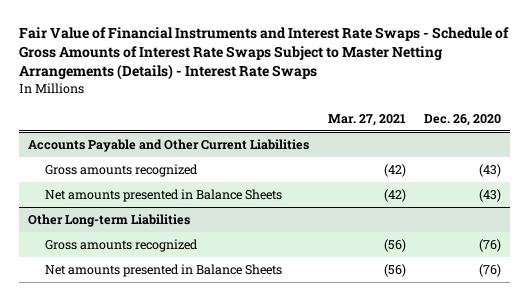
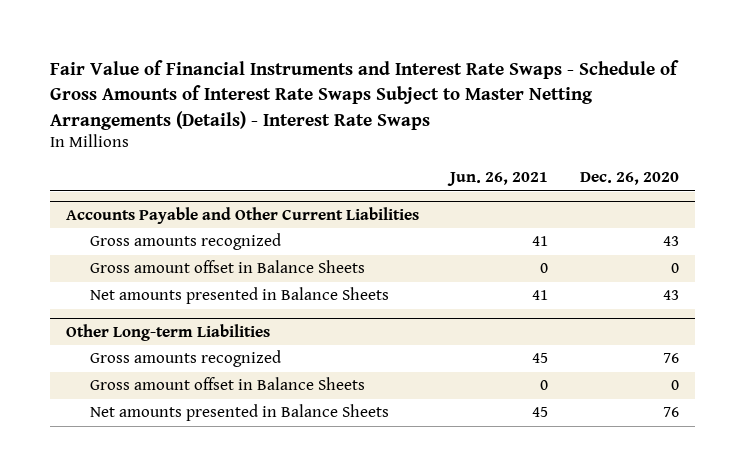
[327,113,406,126] Mar. 27, 2021 -> none
none -> [447,172,549,187] Jun. 26, 2021
[479,164,502,178] (43) -> [663,236,680,247] 43
none -> [89,260,365,274] Gross amount offset in Balance Sheets
[479,189,502,203] (43) -> [663,290,680,301] 43
[479,239,502,253] (76) -> [663,353,680,364] 76
none -> [89,377,365,391] Gross amount offset in Balance Sheets
[479,264,502,278] (76) -> [663,407,680,418] 76

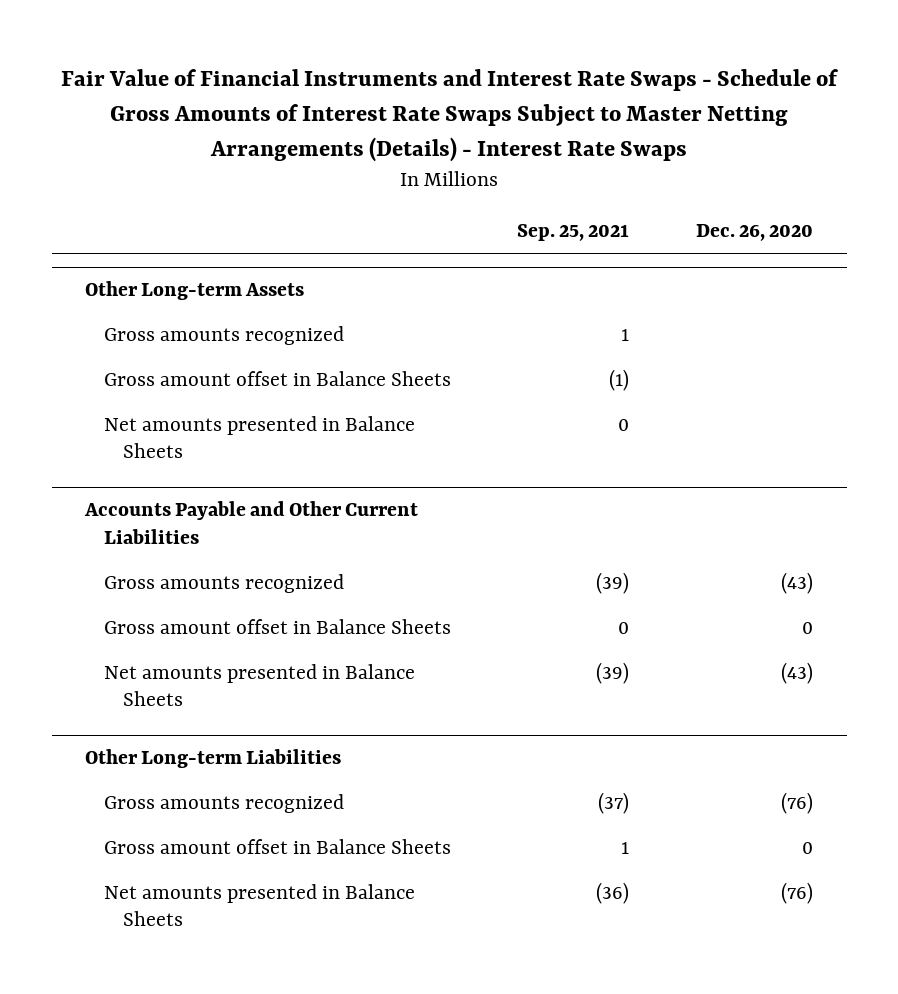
[447,172,549,187] Jun. 26, 2021 -> none
none -> [517,224,630,242] Sep. 25, 2021
none -> [84,281,304,301] Other Long-term Assets
none -> [103,325,344,345] Gross amounts recognized
none -> [103,370,451,386] Gross amount offset in Balance Sheets
none -> [103,415,415,459] Net amounts presented in Balance Sheets
[663,236,680,247] 43 -> [781,571,814,594] (43)
[663,290,680,301] 43 -> [781,661,814,684] (43)
[663,353,680,364] 76 -> [781,791,814,814] (76)
[663,407,680,418] 76 -> [781,881,814,904] (76)

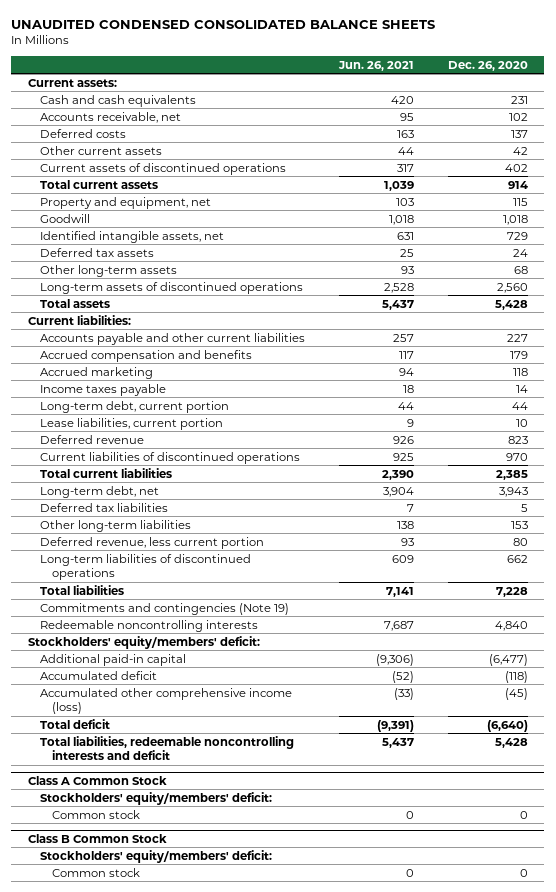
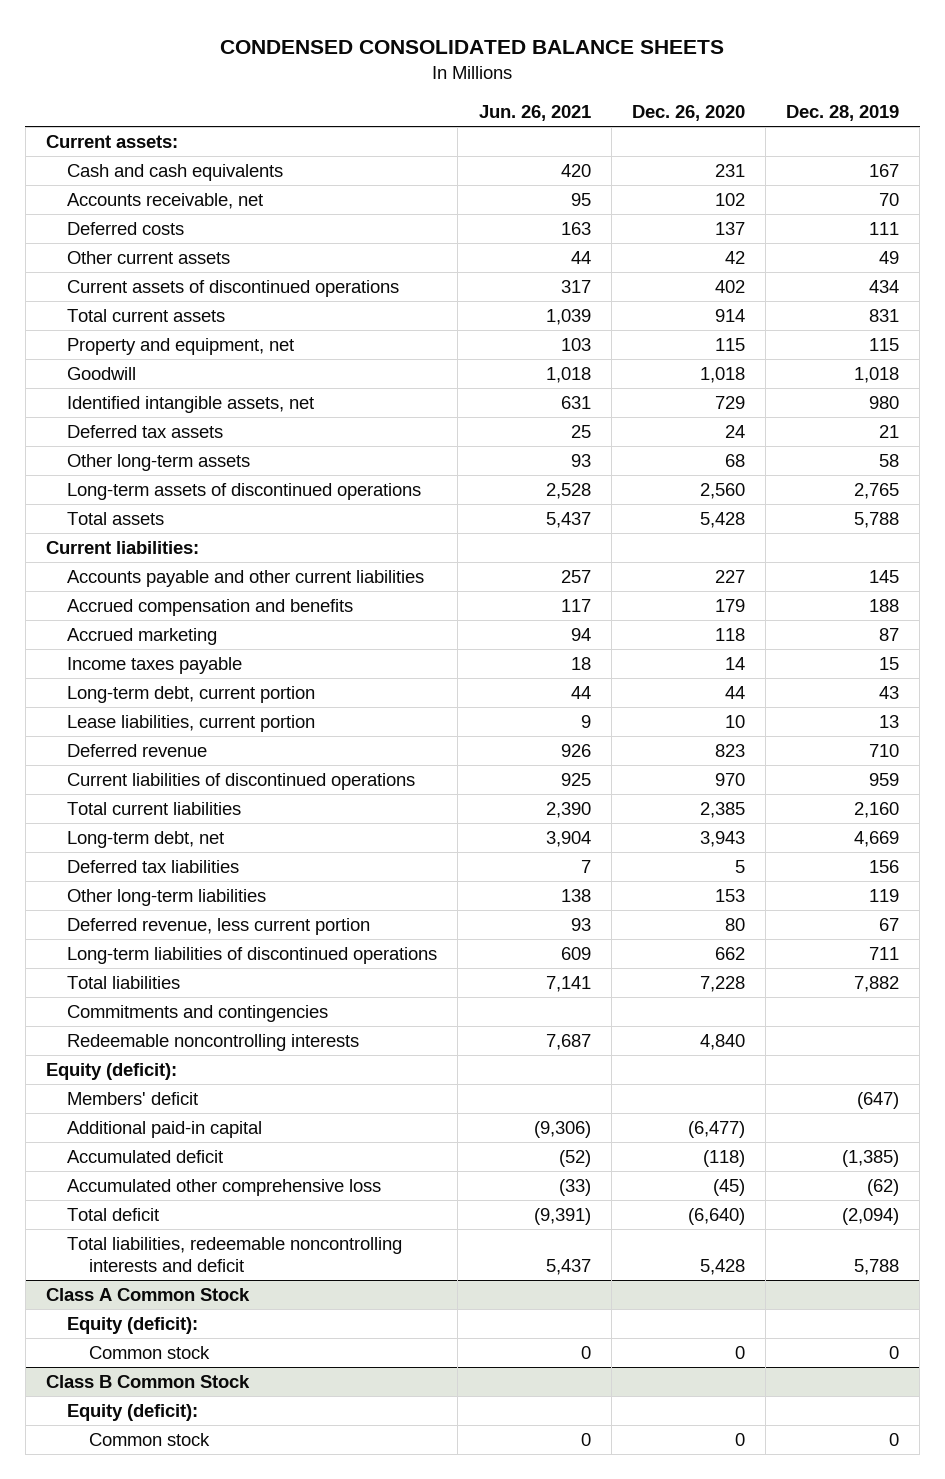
[11,20,436,30] UNAUDITED CONDENSED CONSOLIDATED BALANCE SHEETS -> [220,39,725,54] CONDENSED CONSOLIDATED BALANCE SHEETS
none -> [786,104,900,121] Dec. 28, 2019
[40,602,290,615] Commitments and contingencies (Note 19) -> [67,1004,329,1022] Commitments and contingencies
[28,635,261,649] Stockholders' equity/members' deficit: -> [45,1062,177,1080] Equity (deficit):
none -> [67,1091,199,1105] Members' deficit
[40,687,293,714] Accumulated other comprehensive income (loss) -> [67,1178,382,1196] Accumulated other comprehensive loss
[40,791,273,805] Stockholders' equity/members' deficit: -> [67,1316,199,1334] Equity (deficit):
[40,849,273,863] Stockholders' equity/members' deficit: -> [67,1403,199,1421] Equity (deficit):

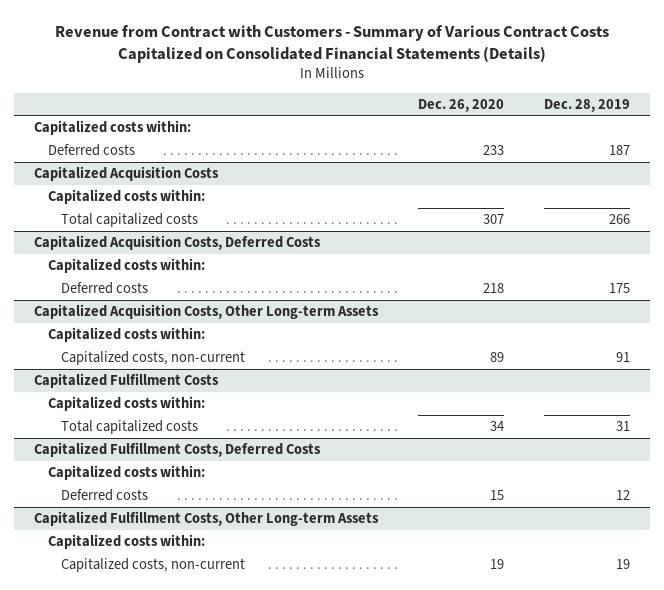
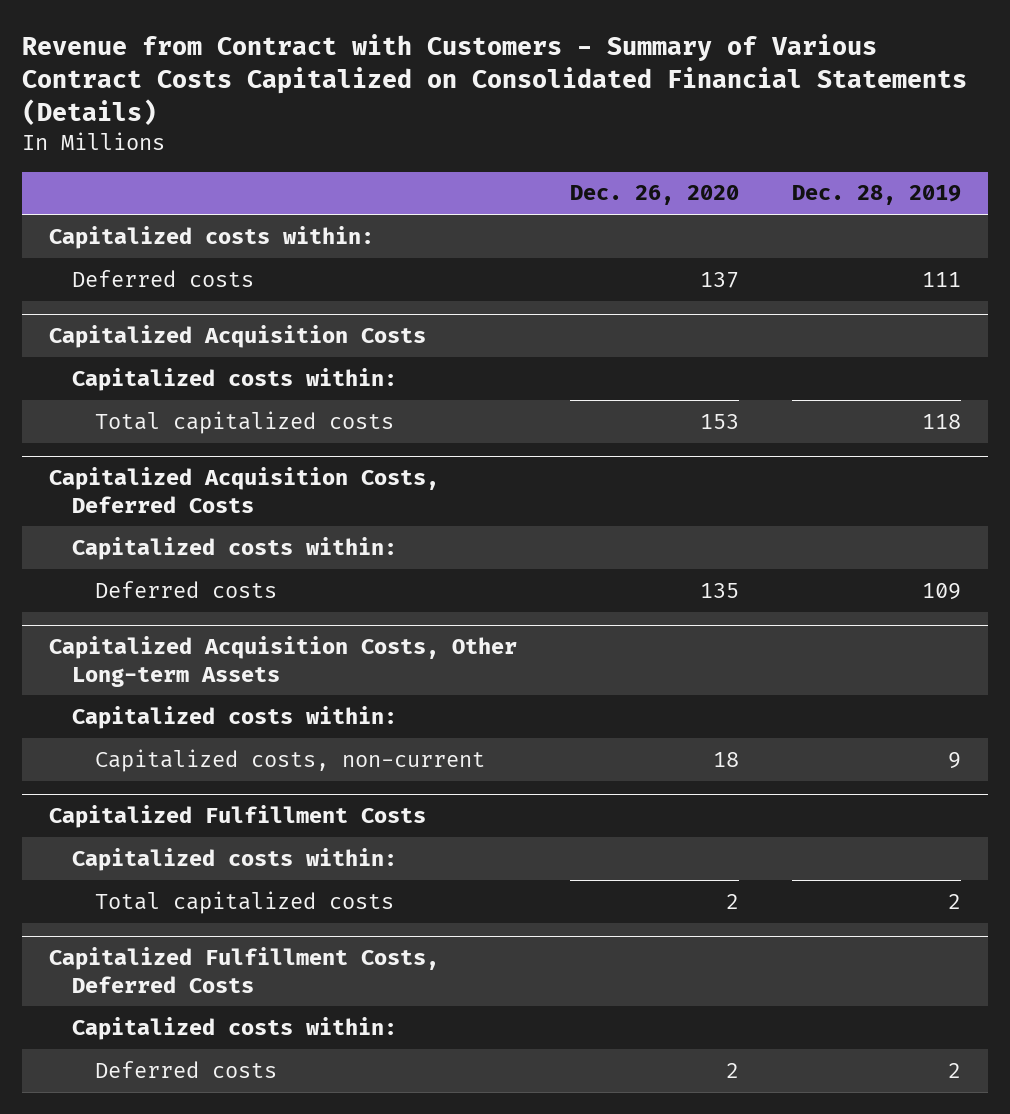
[483,145,505,156] 233 -> [699,271,739,288] 137
[608,145,630,156] 187 -> [922,271,962,287] 111
[483,214,505,225] 307 -> [699,413,739,429] 153
[608,214,630,225] 266 -> [922,413,962,429] 118
[483,283,505,294] 218 -> [699,582,739,598] 135
[608,283,630,294] 175 -> [922,582,962,600] 109
[490,352,505,363] 89 -> [712,751,739,767] 18
[615,352,630,363] 91 -> [948,751,962,769] 9
[490,421,505,432] 34 -> [725,893,739,909] 2
[615,421,630,432] 31 -> [948,893,962,909] 2
[34,511,380,527] Capitalized Fulfillment Costs, Other Long-term Assets -> none
[47,534,205,550] Capitalized costs within: -> none
[60,558,245,573] Capitalized costs, non-current -> none
[490,490,505,501] 15 -> [725,1062,739,1078] 2
[615,490,630,501] 12 -> [948,1062,962,1078] 2

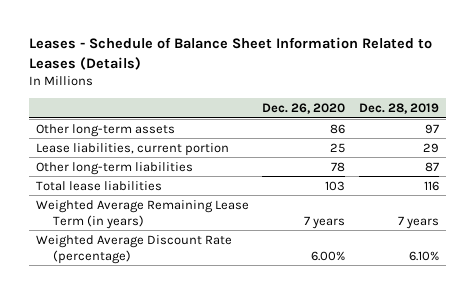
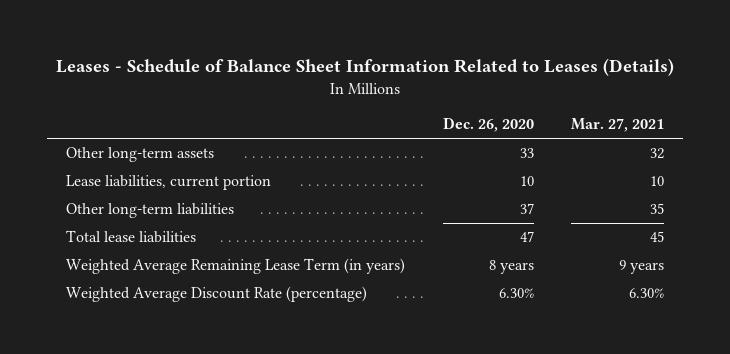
[359,102,440,114] Dec. 28, 2019 -> none
none -> [571,118,665,133] Mar. 27, 2021
[330,123,346,134] 86 -> [519,148,534,159] 33
[330,142,346,153] 25 -> [519,176,534,187] 10
[331,161,346,172] 78 -> [519,203,534,215] 37
[325,180,346,191] 103 -> [519,231,534,243] 47
[304,215,346,229] 7 years -> [488,260,534,275] 8 years
[311,250,346,261] 6.00% -> [498,288,534,299] 6.30%

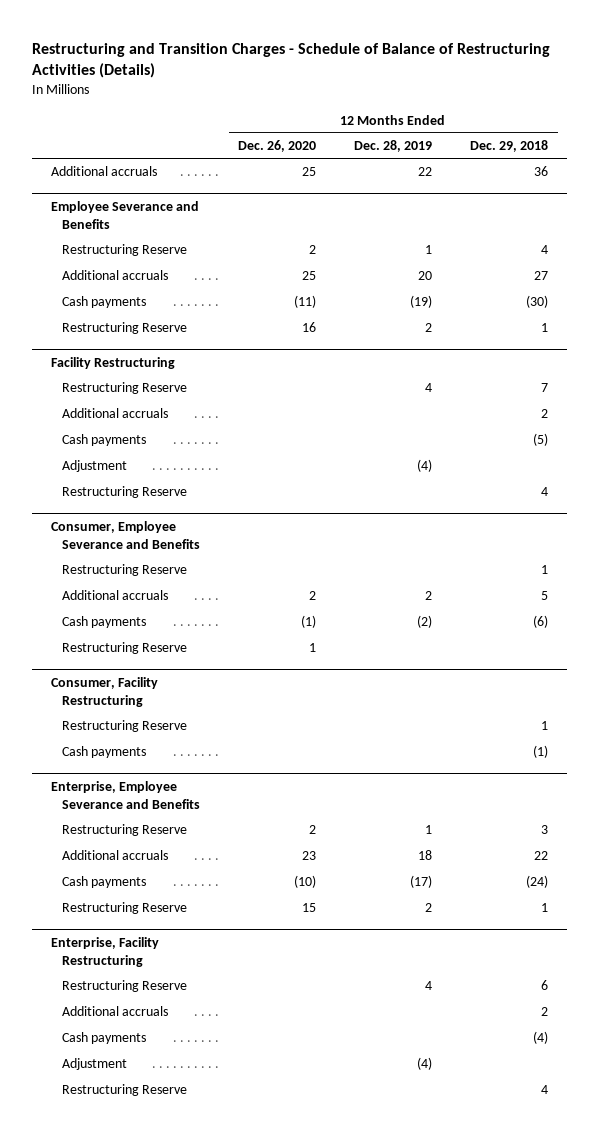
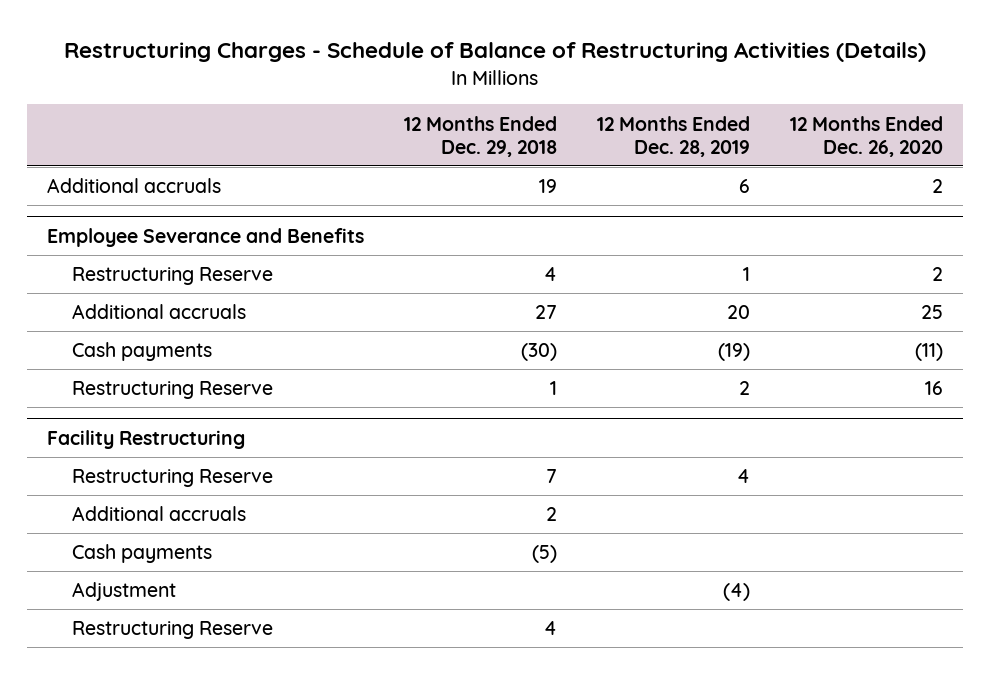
[32,42,551,79] Restructuring and Transition Charges - Schedule of Balance of Restructuring Activities (Details) -> [64,42,927,63] Restructuring Charges - Schedule of Balance of Restructuring Activities (Details)
[302,167,317,177] 25 -> [932,179,944,194] 2
[418,167,433,177] 22 -> [739,179,751,194] 6
[534,166,549,177] 36 -> [539,179,558,194] 19
[51,521,201,549] Consumer, Employee Severance and Benefits -> none
[62,564,188,577] Restructuring Reserve -> none
[62,590,169,601] Additional accruals -> none
[62,616,147,629] Cash payments -> none
[62,642,188,655] Restructuring Reserve -> none
[51,677,159,707] Consumer, Facility Restructuring -> none
[62,720,188,733] Restructuring Reserve -> none
[62,746,147,759] Cash payments -> none
[51,781,201,809] Enterprise, Employee Severance and Benefits -> none
[62,824,188,837] Restructuring Reserve -> none
[62,850,169,861] Additional accruals -> none
[62,876,147,889] Cash payments -> none
[62,902,188,915] Restructuring Reserve -> none
[51,937,160,967] Enterprise, Facility Restructuring -> none
[62,980,188,993] Restructuring Reserve -> none
[62,1006,169,1017] Additional accruals -> none
[62,1032,147,1045] Cash payments -> none
[62,1058,128,1071] Adjustment -> none
[62,1084,188,1097] Restructuring Reserve -> none

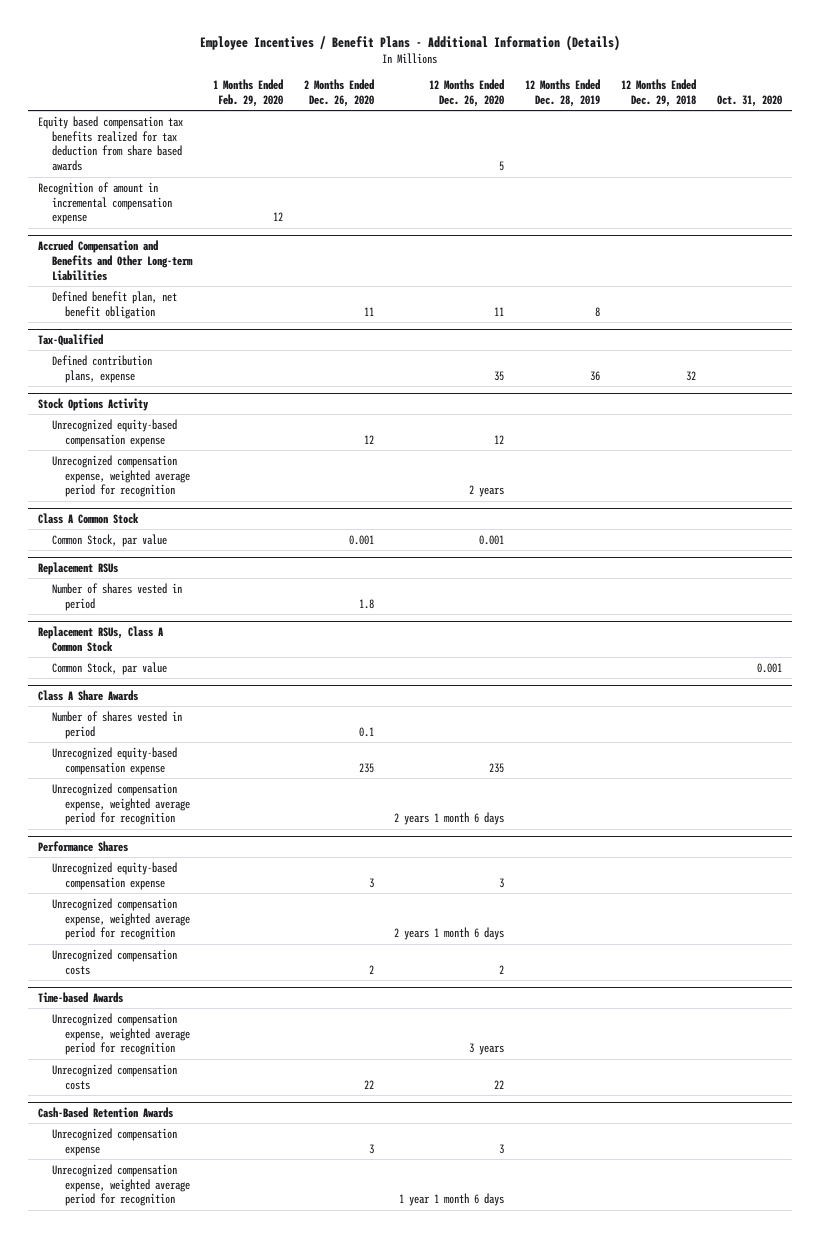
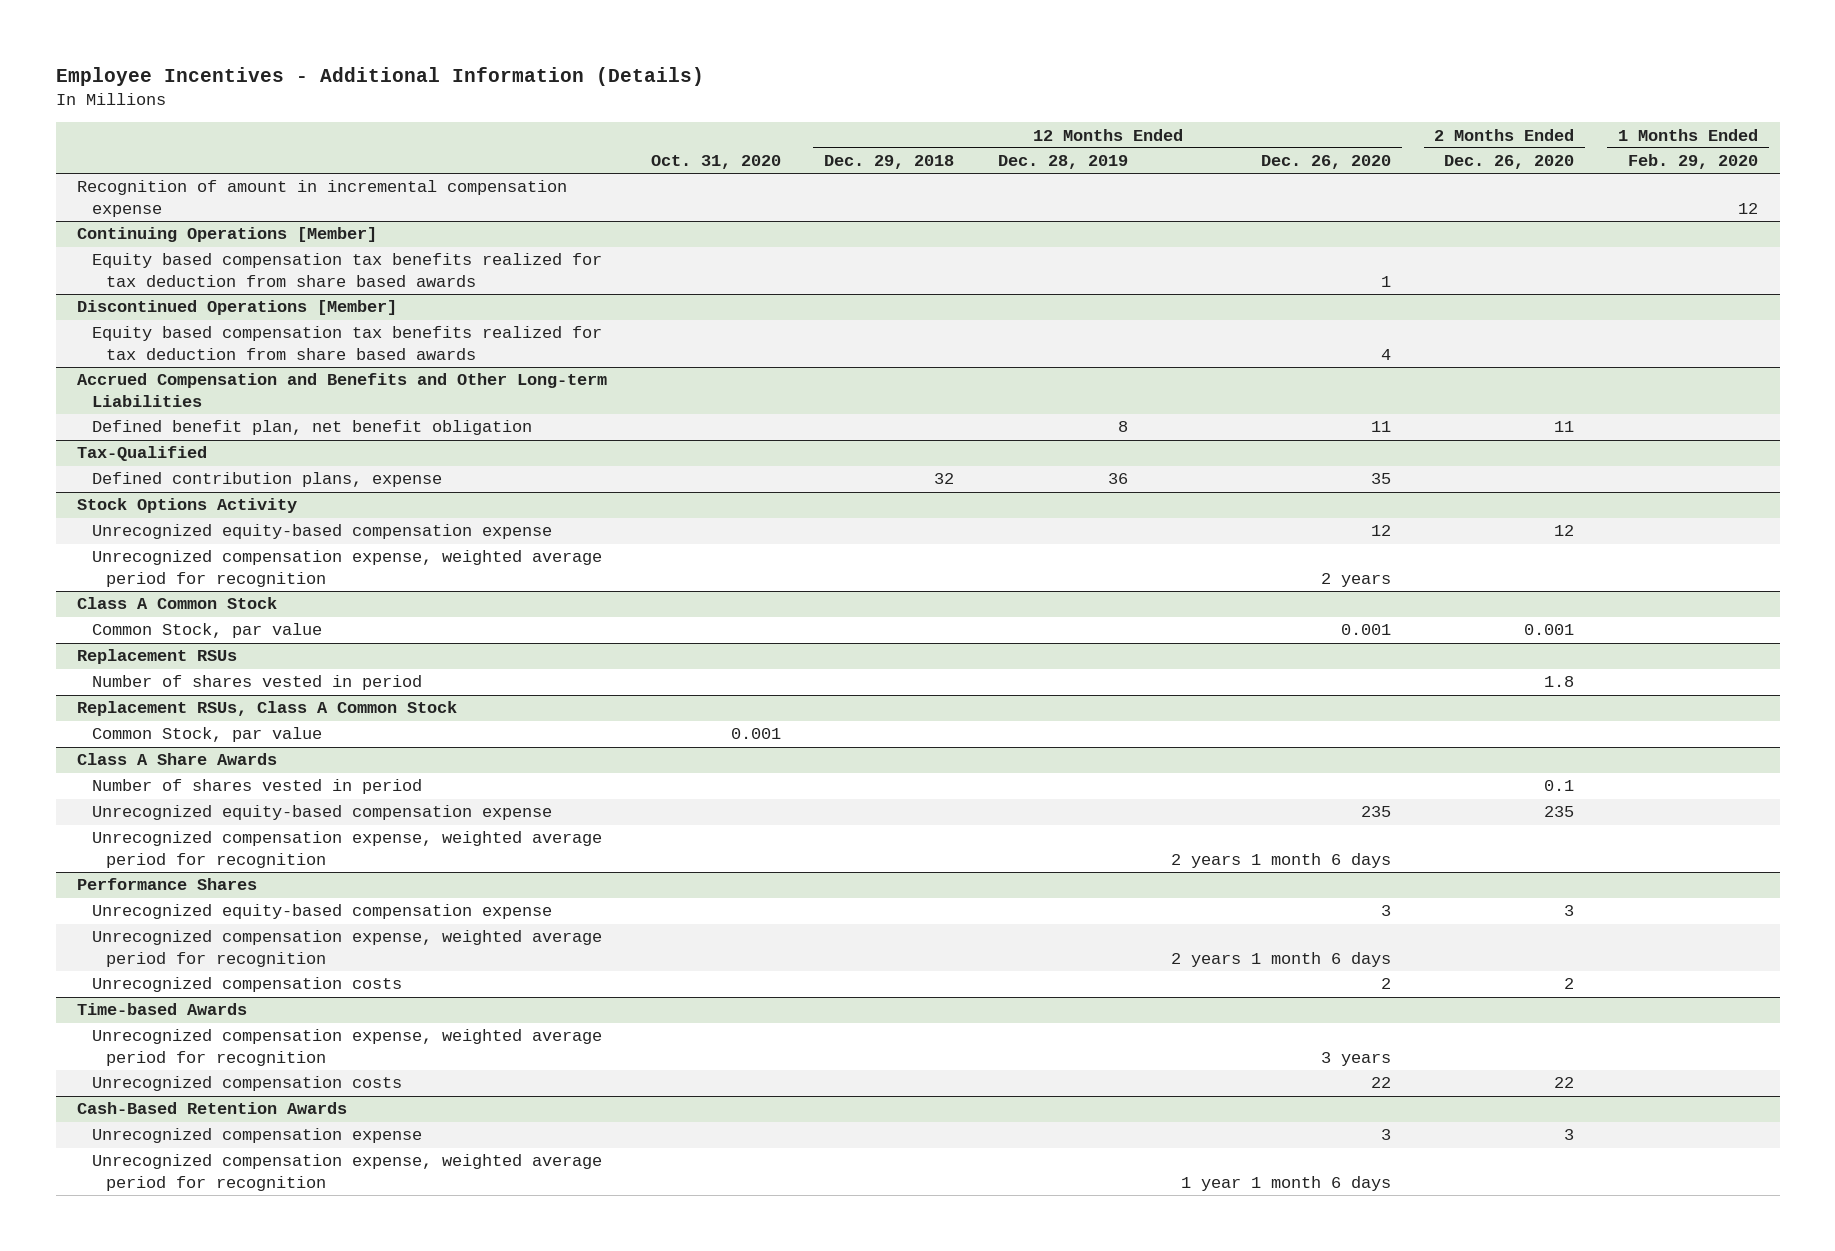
[200,34,621,51] Employee Incentives / Benefit Plans - Additional Information (Details) -> [55,67,704,87] Employee Incentives - Additional Information (Details)
[38,115,184,172] Equity based compensation tax benefits realized for tax deduction from share based awards -> none
none -> [77,227,378,243] Continuing Operations [Member]
none -> [91,253,602,287] Equity based compensation tax benefits realized for tax deduction from share based awards
none -> [77,300,398,316] Discontinued Operations [Member]
none -> [91,326,602,360] Equity based compensation tax benefits realized for tax deduction from share based awards

